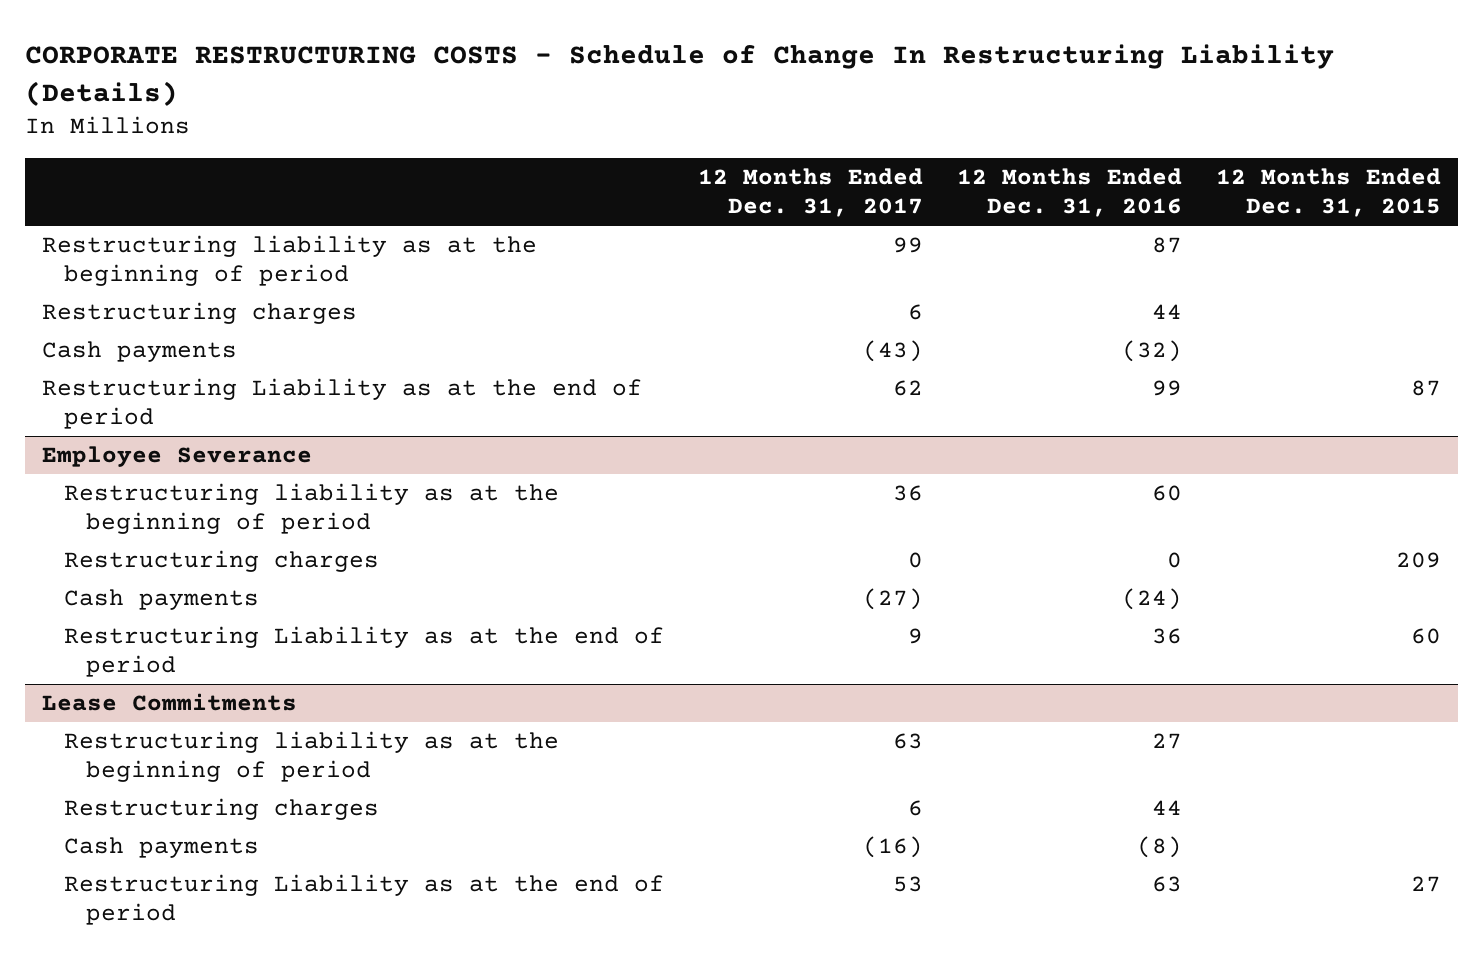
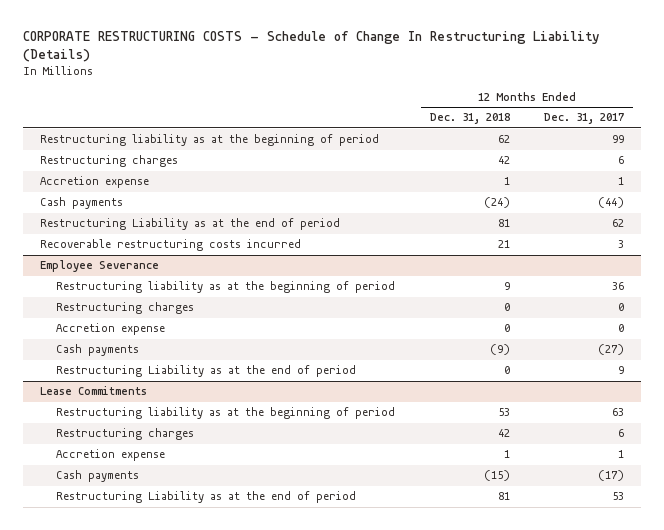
[956,167,1182,218] 12 Months Ended Dec. 31, 2016 -> none
[1215,167,1441,218] 12 Months Ended Dec. 31, 2015 -> none
none -> [429,113,510,125] Dec. 31, 2018
none -> [40,176,150,189] Accretion expense
[862,340,923,363] (43) -> [598,197,625,209] (44)
none -> [40,239,302,252] Recoverable restructuring costs incurred
none -> [56,323,166,336] Accretion expense
none -> [56,449,166,462] Accretion expense
[862,836,923,859] (16) -> [598,470,625,482] (17)

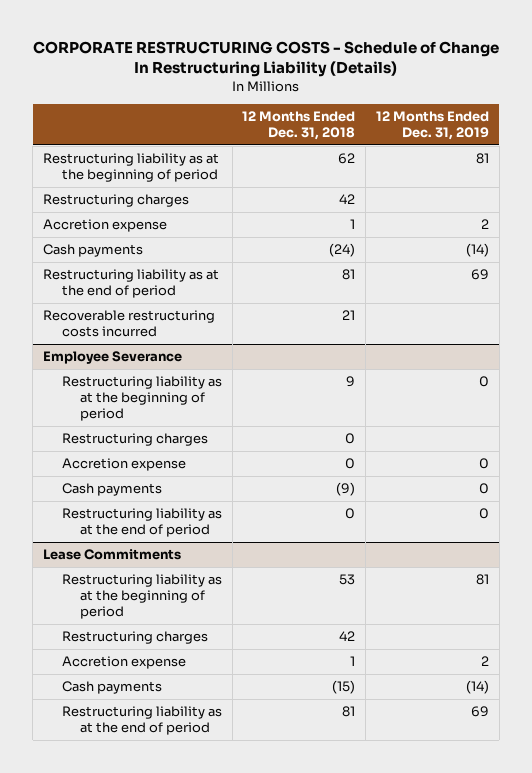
[544,113,625,125] Dec. 31, 2017 -> none
none -> [375,111,489,141] 12 Months Ended Dec. 31, 2019
[40,218,341,231] Restructuring Liability as at the end of period -> [43,269,220,299] Restructuring liability as at the end of period
[56,365,357,378] Restructuring Liability as at the end of period -> [61,508,222,538] Restructuring liability as at the end of period
[56,491,357,504] Restructuring Liability as at the end of period -> [61,706,222,736] Restructuring liability as at the end of period

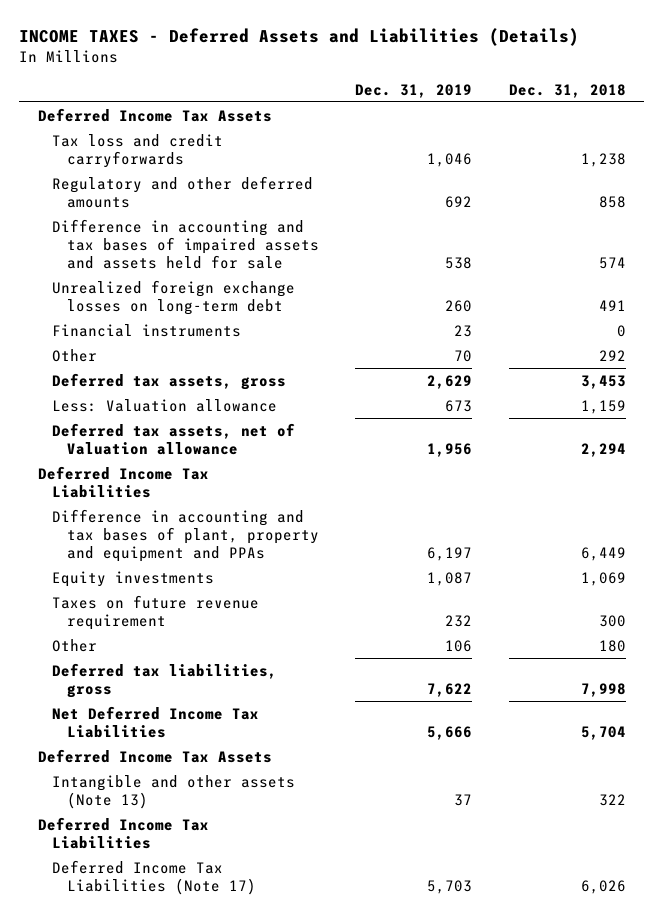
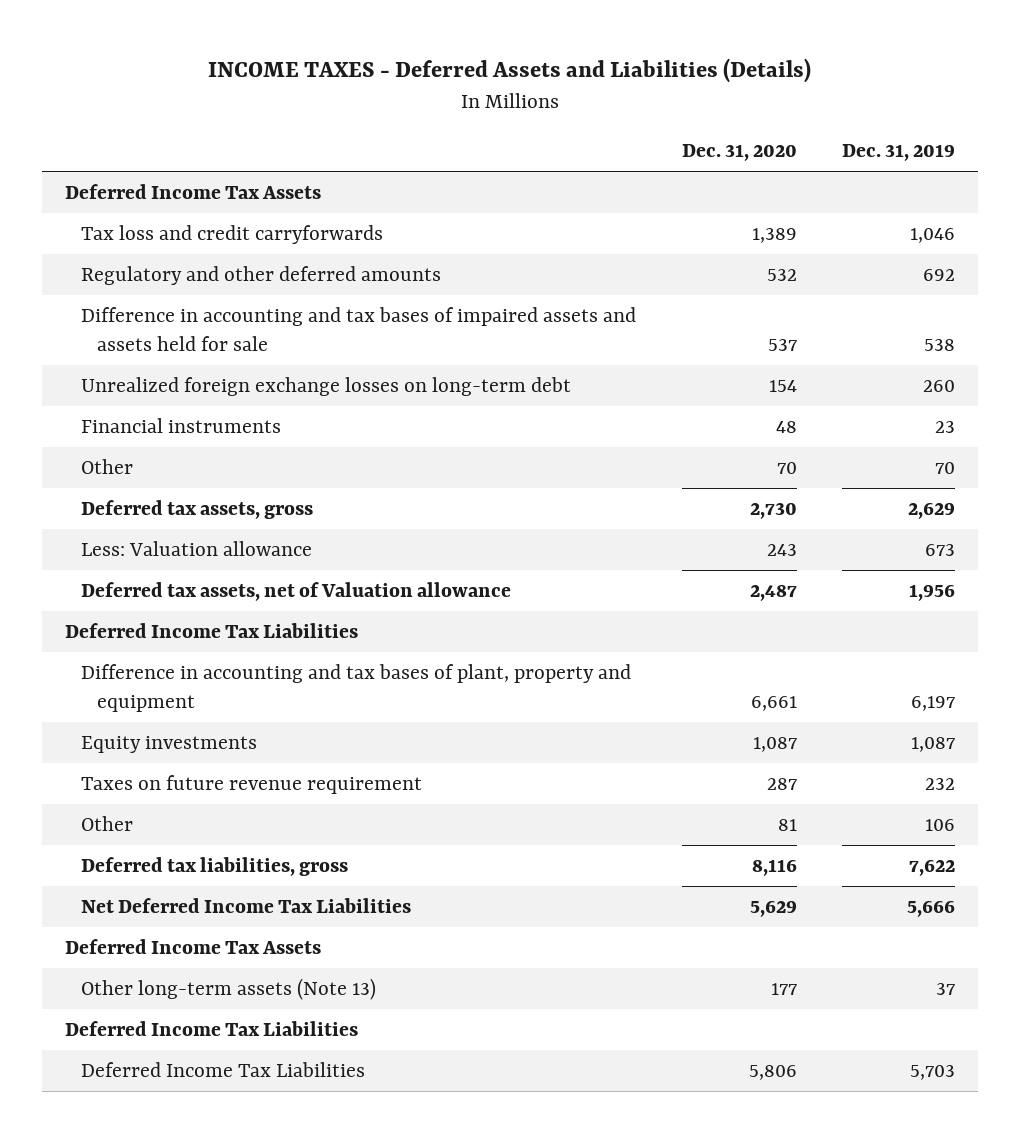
[508,83,626,98] Dec. 31, 2018 -> none
none -> [681,144,797,162] Dec. 31, 2020
[52,508,319,562] Difference in accounting and tax bases of plant, property and equipment and PPAs -> [81,664,632,712] Difference in accounting and tax bases of plant, property and equipment
[52,774,296,809] Intangible and other assets (Note 13) -> [81,978,377,1001] Other long-term assets (Note 13)
[52,859,256,895] Deferred Income Tax Liabilities (Note 17) -> [81,1062,366,1078] Deferred Income Tax Liabilities

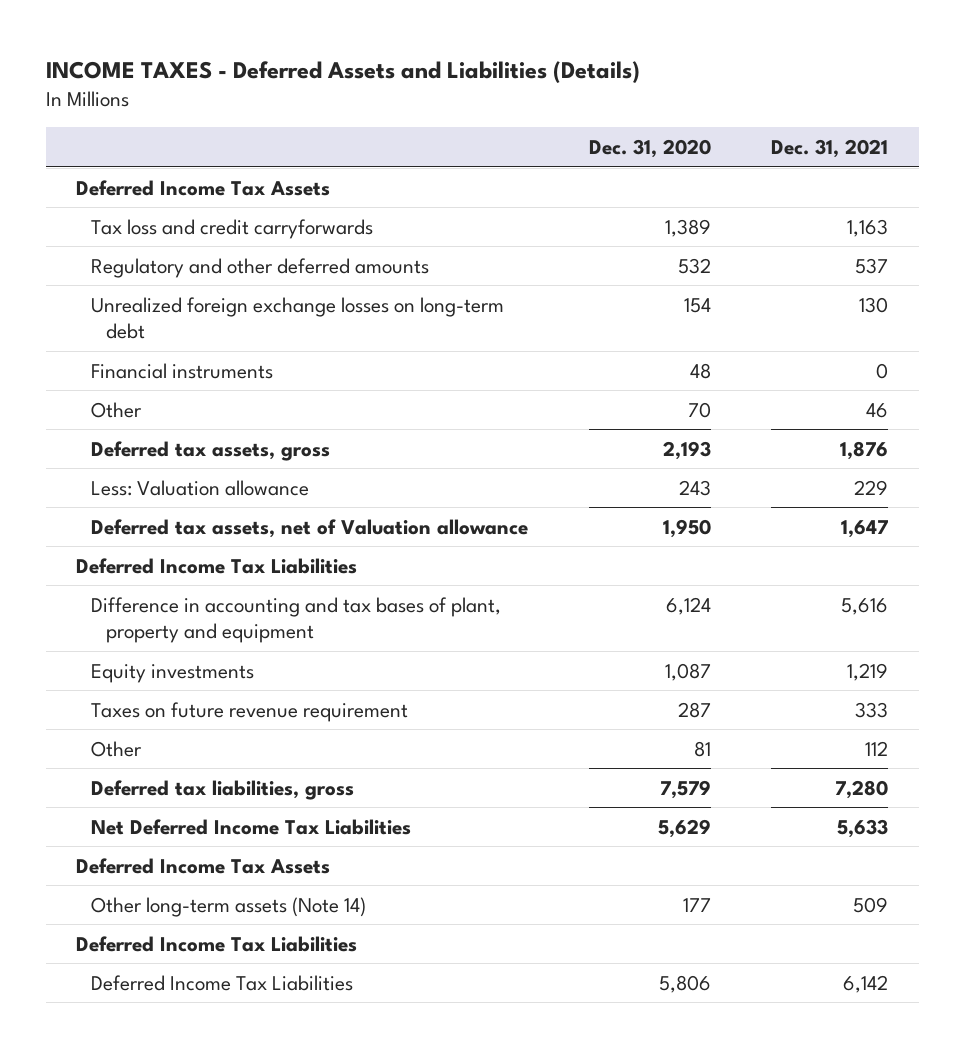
[842,144,956,162] Dec. 31, 2019 -> none
none -> [771,138,889,158] Dec. 31, 2021
[81,307,637,351] Difference in accounting and tax bases of impaired assets and assets held for sale -> none
[749,502,797,520] 2,730 -> [662,440,711,460] 2,193
[749,584,797,602] 2,487 -> [662,518,711,538] 1,950
[750,695,797,711] 6,661 -> [665,596,711,615] 6,124
[751,859,797,877] 8,116 -> [659,779,711,799] 7,579
[81,978,377,1001] Other long-term assets (Note 13) -> [91,896,367,917] Other long-term assets (Note 14)

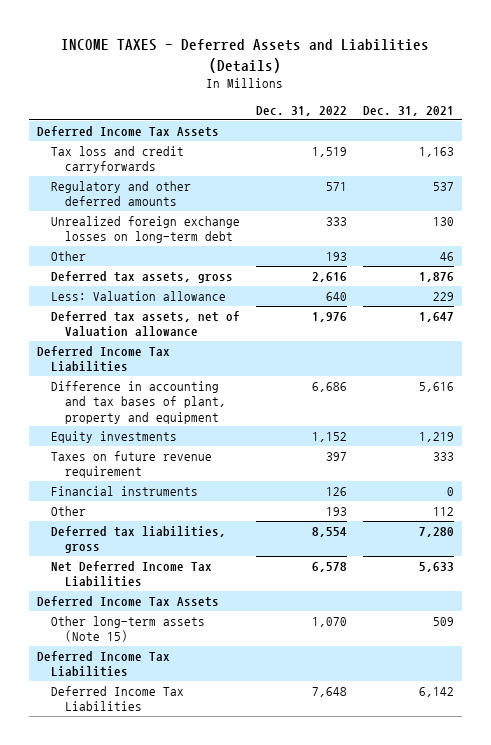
[588,138,711,158] Dec. 31, 2020 -> none
none -> [255,105,347,116] Dec. 31, 2022
[91,362,274,379] Financial instruments -> [51,485,199,496] Financial instruments
[91,896,367,917] Other long-term assets (Note 14) -> [51,615,206,643] Other long-term assets (Note 15)

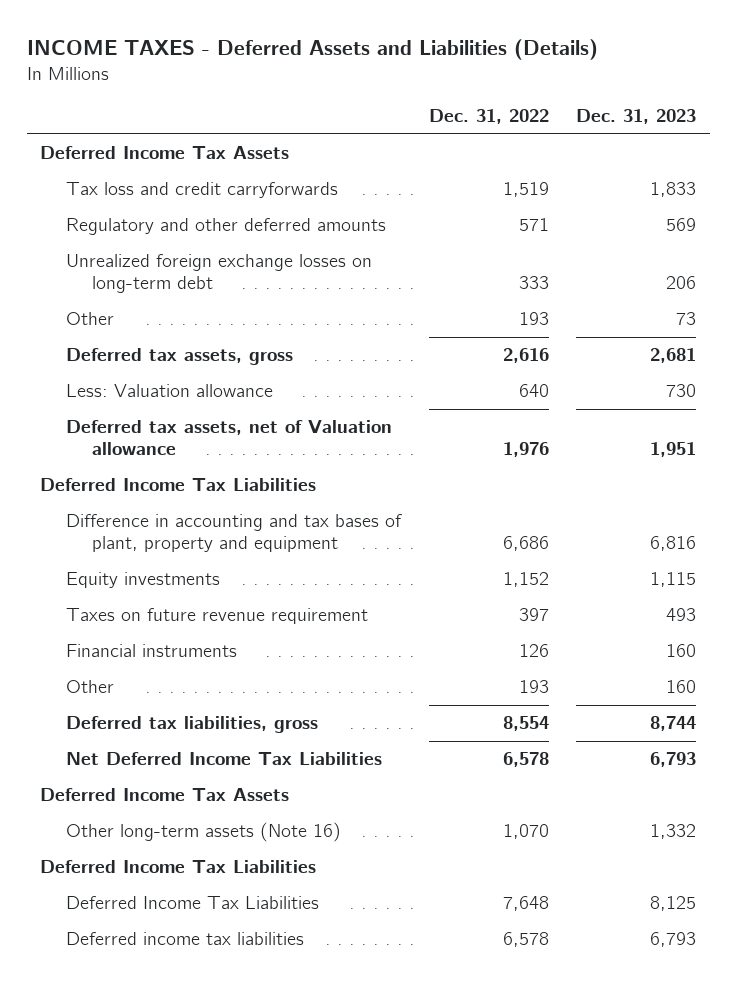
[362,105,454,116] Dec. 31, 2021 -> none
none -> [576,109,697,125] Dec. 31, 2023
[51,615,206,643] Other long-term assets (Note 15) -> [66,822,342,843] Other long-term assets (Note 16)
none -> [66,932,305,946] Deferred income tax liabilities

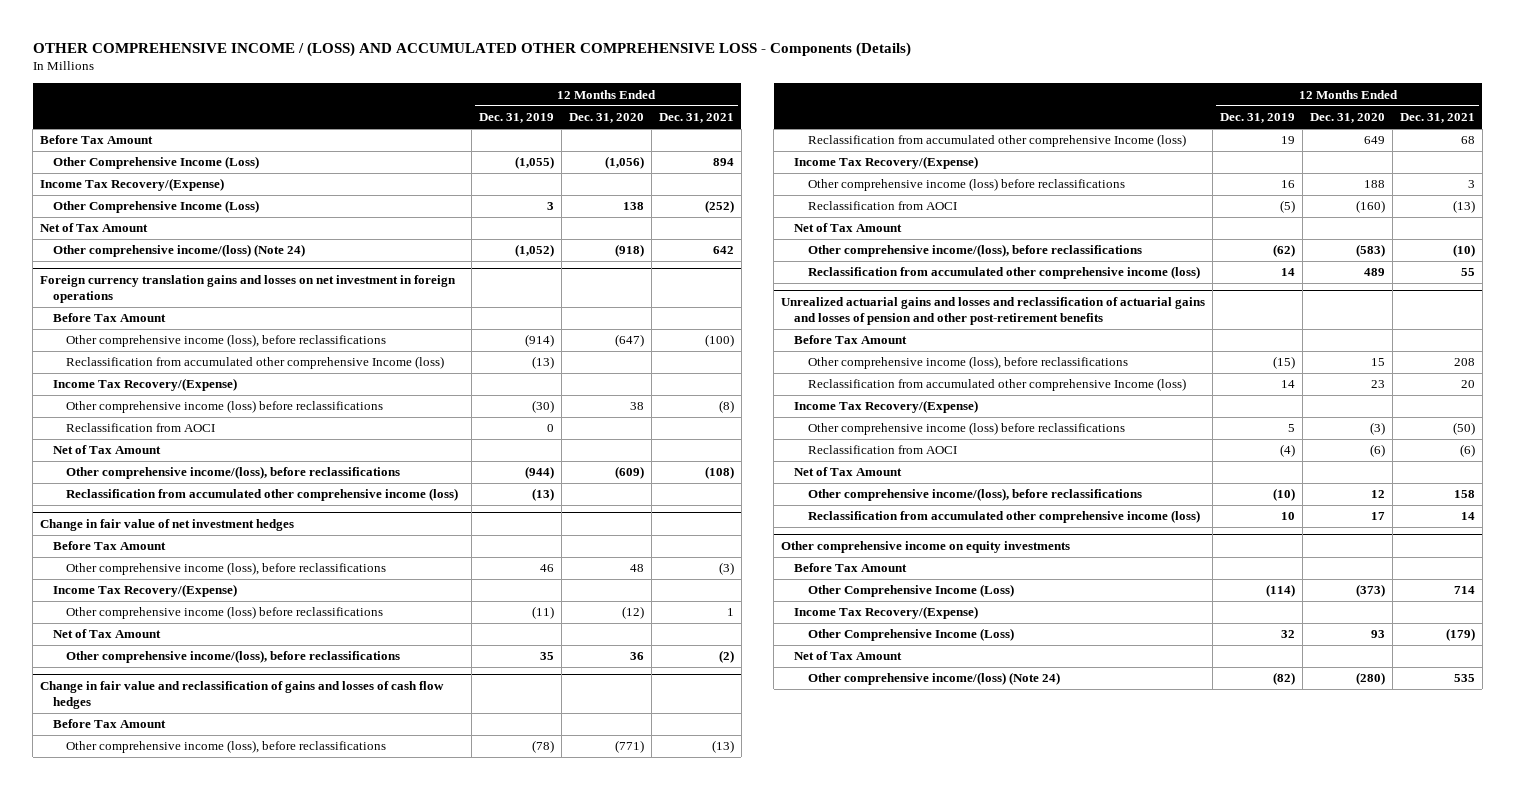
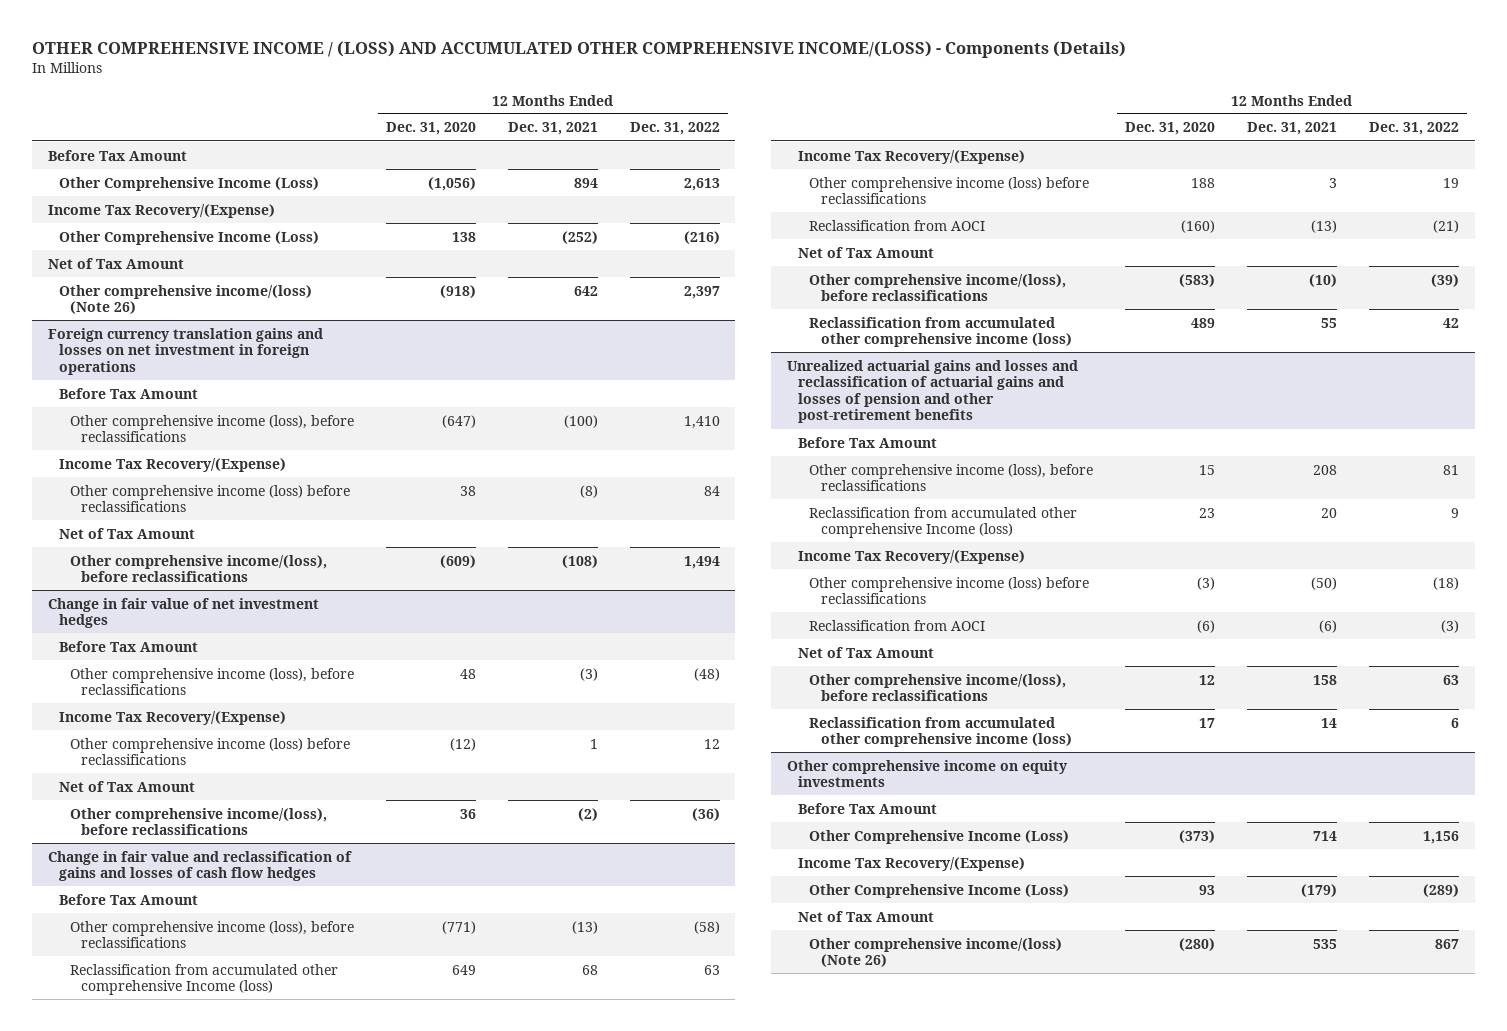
[32,41,911,57] OTHER COMPREHENSIVE INCOME / (LOSS) AND ACCUMULATED OTHER COMPREHENSIVE LOSS - Components (Details) -> [31,40,1126,58] OTHER COMPREHENSIVE INCOME / (LOSS) AND ACCUMULATED OTHER COMPREHENSIVE INCOME/(LOSS) - Components (Details)
[479,113,555,124] Dec. 31, 2019 -> none
none -> [629,122,720,136] Dec. 31, 2022
[53,244,306,258] Other comprehensive income/(loss) (Note 24) -> [58,284,312,315] Other comprehensive income/(loss) (Note 26)
[66,356,445,370] Reclassification from accumulated other comprehensive Income (loss) -> none
[66,423,216,433] Reclassification from AOCI -> none
[66,488,459,502] Reclassification from accumulated other comprehensive income (loss) -> none
[807,672,1060,686] Other comprehensive income/(loss) (Note 24) -> [809,937,1063,968] Other comprehensive income/(loss) (Note 26)

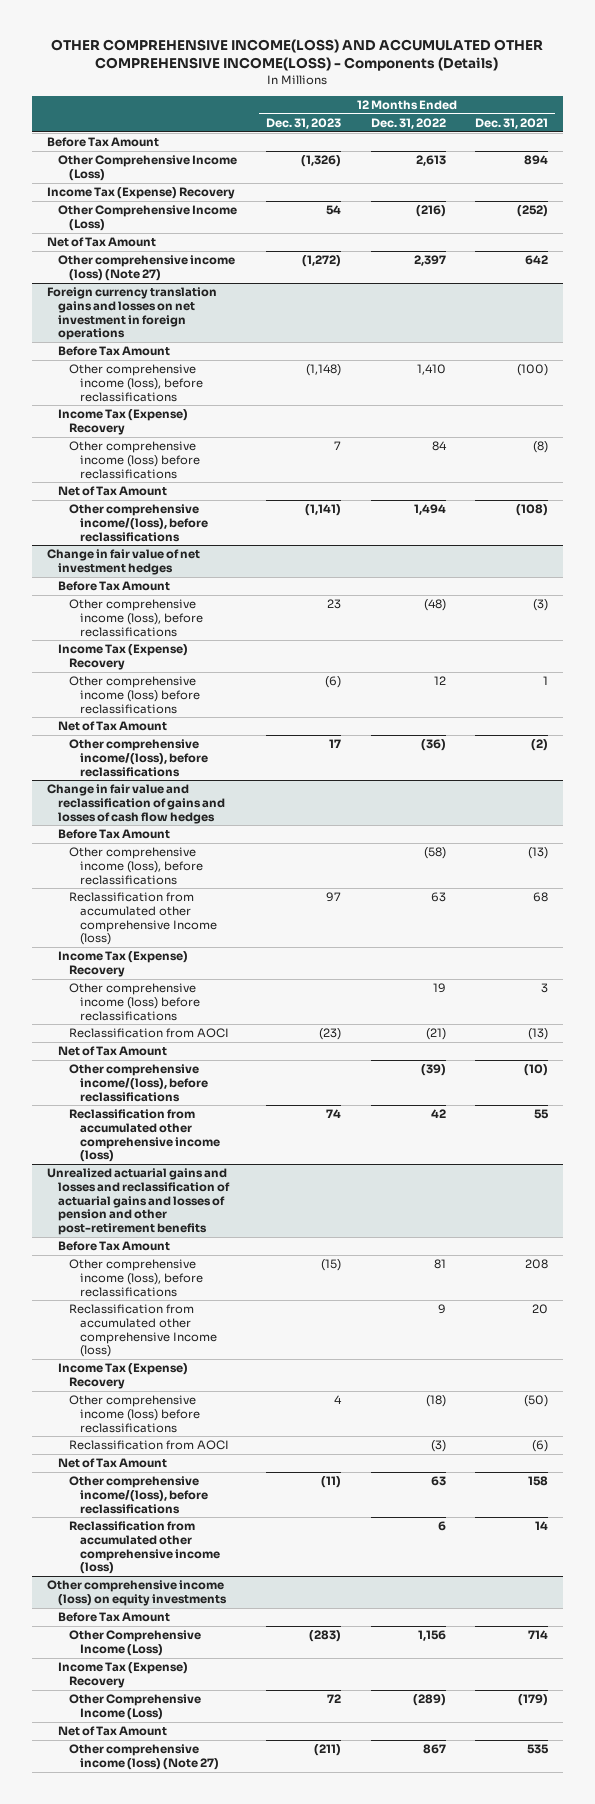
[31,40,1126,58] OTHER COMPREHENSIVE INCOME / (LOSS) AND ACCUMULATED OTHER COMPREHENSIVE INCOME/(LOSS) - Components (Details) -> [51,39,544,72] OTHER COMPREHENSIVE INCOME(LOSS) AND ACCUMULATED OTHER COMPREHENSIVE INCOME(LOSS) - Components (Details)
[385,122,476,136] Dec. 31, 2020 -> none
none -> [266,117,342,129] Dec. 31, 2023
[47,203,275,218] Income Tax Recovery/(Expense) -> [46,187,235,200] Income Tax (Expense) Recovery
[58,284,312,315] Other comprehensive income/(loss) (Note 26) -> [57,255,235,281] Other comprehensive income (loss) (Note 27)
[58,457,286,472] Income Tax Recovery/(Expense) -> [57,409,188,435] Income Tax (Expense) Recovery
[58,710,286,725] Income Tax Recovery/(Expense) -> [57,644,188,670] Income Tax (Expense) Recovery
[798,149,1026,164] Income Tax Recovery/(Expense) -> [57,951,188,977] Income Tax (Expense) Recovery
[798,549,1026,564] Income Tax Recovery/(Expense) -> [57,1363,188,1389] Income Tax (Expense) Recovery
[786,759,1068,788] Other comprehensive income on equity investments -> [46,1580,227,1606] Other comprehensive income (loss) on equity investments
[798,856,1026,871] Income Tax Recovery/(Expense) -> [57,1662,188,1688] Income Tax (Expense) Recovery
[809,937,1063,968] Other comprehensive income/(loss) (Note 26) -> [68,1744,219,1770] Other comprehensive income (loss) (Note 27)

